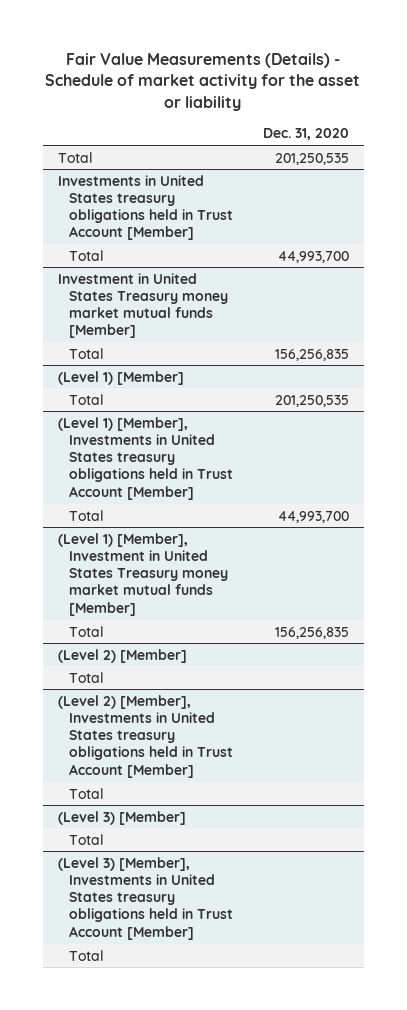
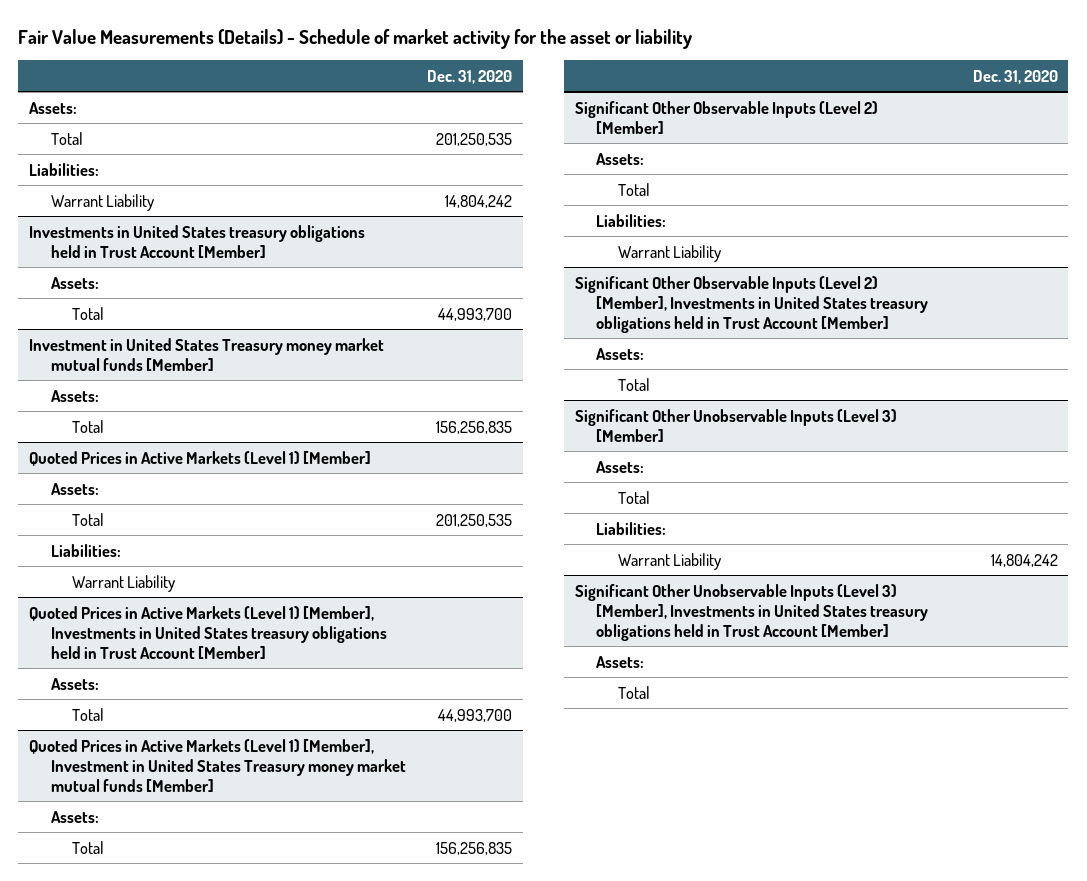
none -> [29,101,78,114] Assets:
none -> [29,162,100,176] Liabilities:
none -> [50,193,154,211] Warrant Liability
none -> [50,276,99,289] Assets:
none -> [50,389,99,402] Assets:
[58,370,185,385] (Level 1) [Member] -> [29,450,372,466] Quoted Prices in Active Markets (Level 1) [Member]
none -> [50,482,99,495] Assets:
none -> [50,543,121,557] Liabilities:
none -> [72,574,176,592] Warrant Liability
[58,416,234,500] (Level 1) [Member], Investments in United States treasury obligations held in Trust Account [Member] -> [29,605,387,659] Quoted Prices in Active Markets (Level 1) [Member], Investments in United States treasury obligations held in Trust Account [Member]
none -> [50,677,99,690] Assets:
[58,532,229,616] (Level 1) [Member], Investment in United States Treasury money market mutual funds [Member] -> [29,738,406,792] Quoted Prices in Active Markets (Level 1) [Member], Investment in United States Treasury money market mutual funds [Member]
none -> [50,810,99,823] Assets:
[58,648,188,663] (Level 2) [Member] -> [574,100,878,134] Significant Other Observable Inputs (Level 2) [Member]
none -> [596,152,645,165] Assets:
none -> [596,213,667,227] Liabilities:
none -> [617,244,721,262] Warrant Liability
[58,694,234,778] (Level 2) [Member], Investments in United States treasury obligations held in Trust Account [Member] -> [574,275,929,333] Significant Other Observable Inputs (Level 2) [Member], Investments in United States treasury obligations held in Trust Account [Member]
none -> [596,347,645,360] Assets:
[58,810,187,825] (Level 3) [Member] -> [574,408,897,442] Significant Other Unobservable Inputs (Level 3) [Member]
none -> [596,460,645,473] Assets:
none -> [596,521,667,535] Liabilities:
none -> [617,552,721,570] Warrant Liability
[58,856,234,940] (Level 3) [Member], Investments in United States treasury obligations held in Trust Account [Member] -> [574,583,929,641] Significant Other Unobservable Inputs (Level 3) [Member], Investments in United States treasury obligations held in Trust Account [Member]
none -> [596,655,645,668] Assets:

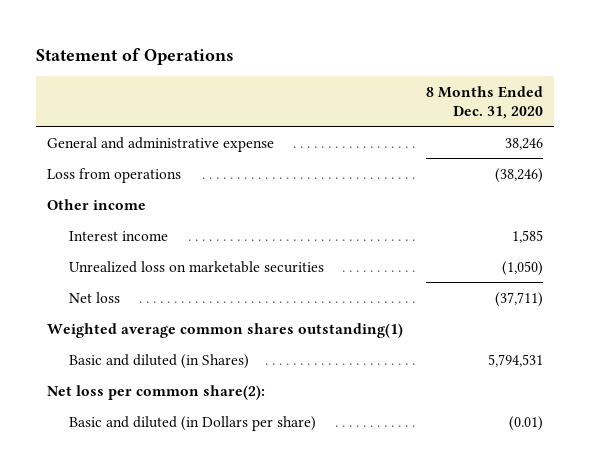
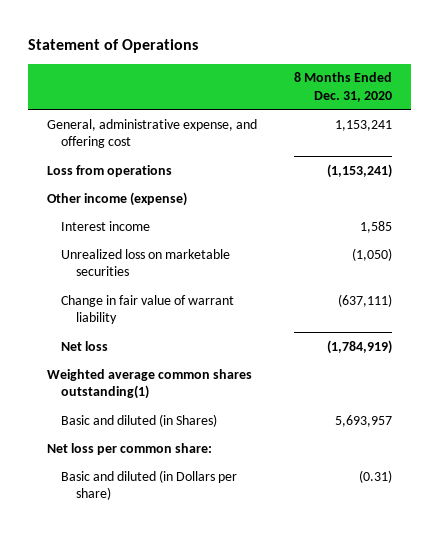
[47,136,275,152] General and administrative expense -> [46,118,257,149] General, administrative expense, and offering cost
[505,137,544,150] 38,246 -> [334,119,392,131] 1,153,241
[495,167,544,183] (38,246) -> [326,163,392,178] (1,153,241)
[47,198,147,210] Other income -> [46,191,187,206] Other income (expense)
none -> [61,294,235,325] Change in fair value of warrant liability
[495,291,544,307] (37,711) -> [326,339,392,354] (1,784,919)
[488,353,544,367] 5,794,531 -> [334,414,392,427] 5,693,957
[47,384,266,400] Net loss per common share(2): -> [46,442,212,455] Net loss per common share:
[509,415,544,431] (0.01) -> [358,469,392,483] (0.31)

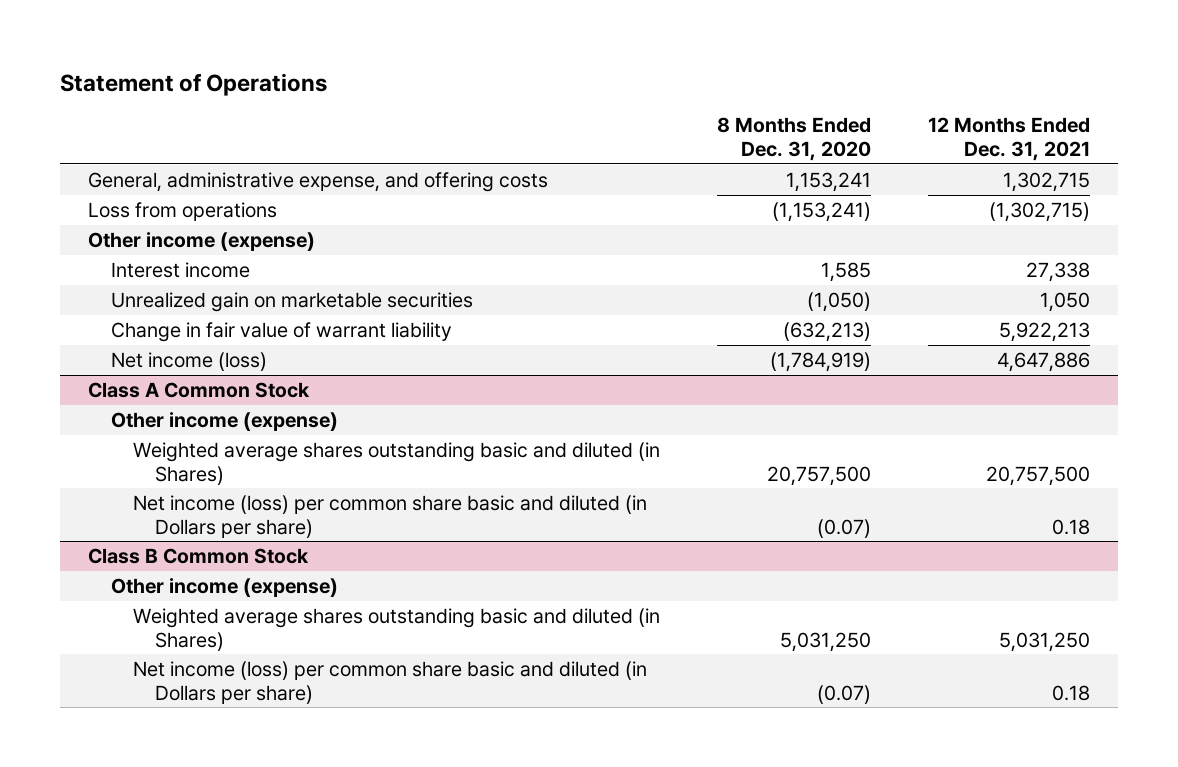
none -> [927,117,1090,162] 12 Months Ended Dec. 31, 2021
[46,118,257,149] General, administrative expense, and offering cost -> [88,171,549,192] General, administrative expense, and offering costs
[46,368,252,400] Weighted average common shares outstanding(1) -> none
[46,442,212,455] Net loss per common share: -> none
[61,248,231,277] Unrealized loss on marketable securities -> [110,291,473,312] Unrealized gain on marketable securities
[337,293,392,307] (637,111) -> [782,321,871,342] (632,213)
[61,340,109,351] Net loss -> [110,351,267,371] Net income (loss)
none -> [88,381,311,398] Class A Common Stock
none -> [110,411,338,431] Other income (expense)
[61,413,218,427] Basic and diluted (in Shares) -> [132,441,660,485] Weighted average shares outstanding basic and diluted (in Shares)
[334,414,392,427] 5,693,957 -> [766,465,871,486] 20,757,500
[61,469,238,501] Basic and diluted (in Dollars per share) -> [132,494,647,538] Net income (loss) per common share basic and diluted (in Dollars per share)
[358,469,392,483] (0.31) -> [816,518,871,538] (0.07)
none -> [88,547,310,564] Class B Common Stock
none -> [110,577,338,597] Other income (expense)
none -> [132,607,660,651] Weighted average shares outstanding basic and diluted (in Shares)
none -> [132,660,647,704] Net income (loss) per common share basic and diluted (in Dollars per share)

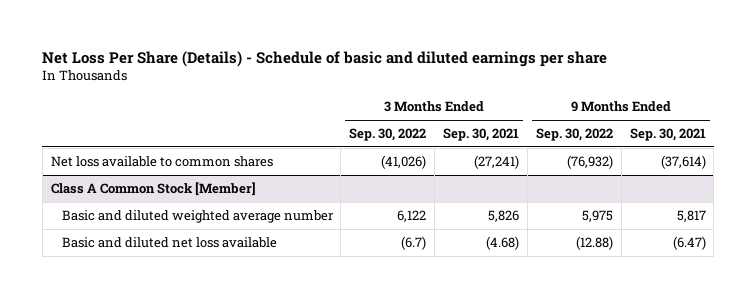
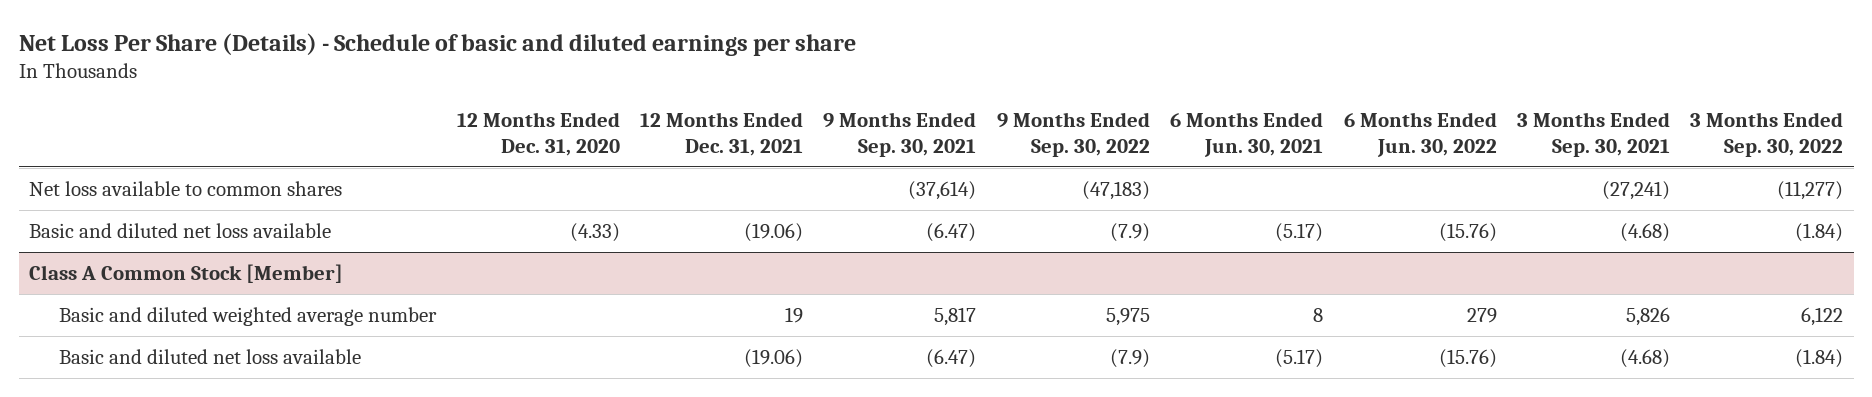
none -> [456,111,620,156] 12 Months Ended Dec. 31, 2020
none -> [639,111,803,156] 12 Months Ended Dec. 31, 2021
none -> [1170,111,1324,157] 6 Months Ended Jun. 30, 2021
none -> [1343,111,1497,157] 6 Months Ended Jun. 30, 2022
[381,155,427,170] (41,026) -> [1777,180,1844,200] (11,277)
[566,155,613,170] (76,932) -> [1081,180,1150,200] (47,183)
none -> [29,222,332,238] Basic and diluted net loss available
[401,236,427,251] (6.7) -> [1795,348,1844,368] (1.84)
[575,236,613,251] (12.88) -> [1109,348,1150,368] (7.9)

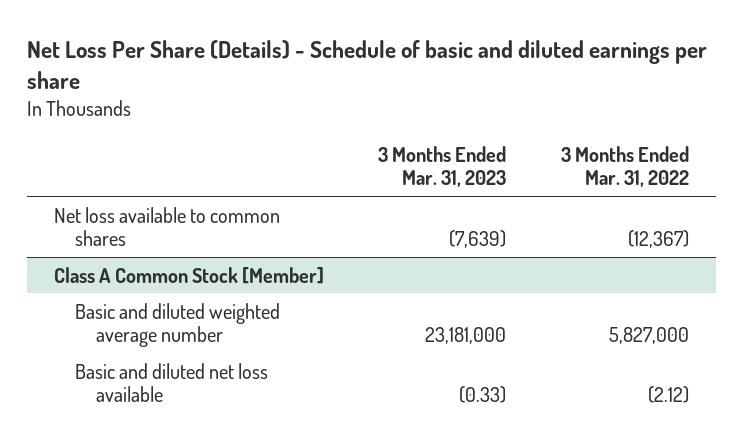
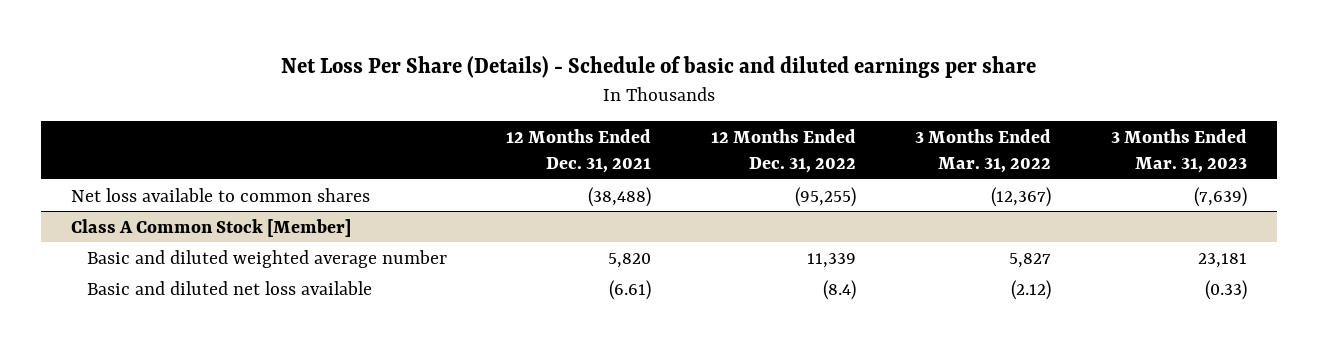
none -> [506,128,652,173] 12 Months Ended Dec. 31, 2021
none -> [710,128,856,173] 12 Months Ended Dec. 31, 2022
[425,326,507,344] 23,181,000 -> [1197,252,1247,268] 23,181
[608,326,689,344] 5,827,000 -> [1009,252,1052,268] 5,827

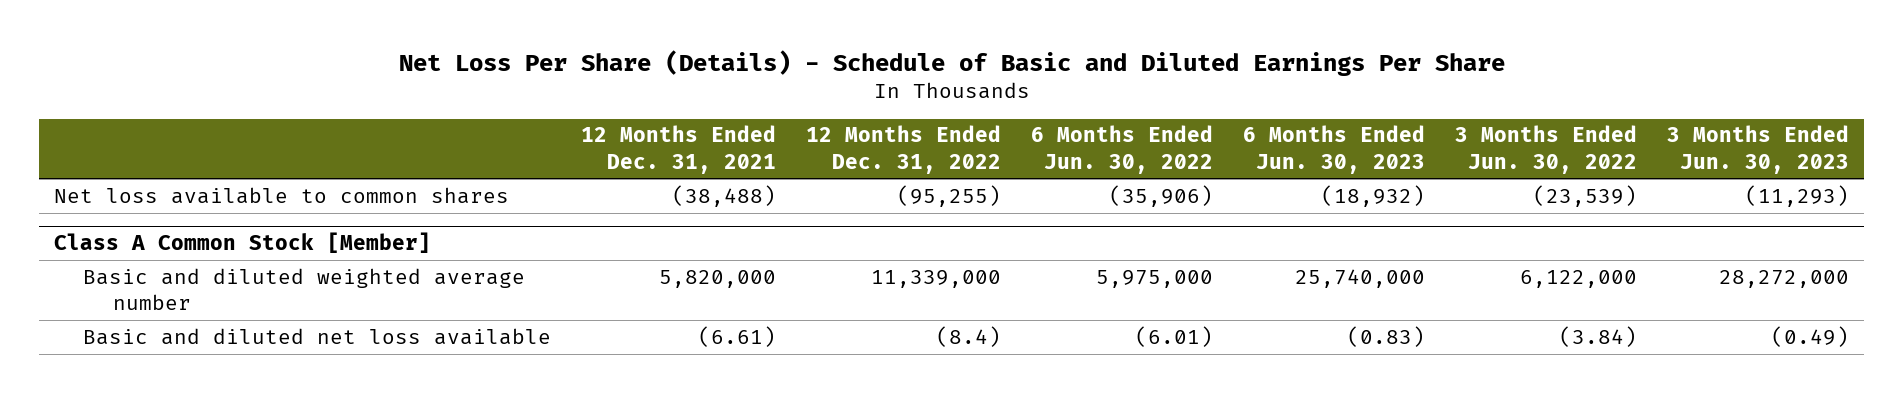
[281,56,1037,79] Net Loss Per Share (Details) - Schedule of basic and diluted earnings per share -> [398,49,1505,76] Net Loss Per Share (Details) - Schedule of Basic and Diluted Earnings Per Share
[915,128,1052,173] 3 Months Ended Mar. 31, 2022 -> none
[1110,128,1247,173] 3 Months Ended Mar. 31, 2023 -> none
none -> [1031,125,1214,174] 6 Months Ended Jun. 30, 2022
none -> [1243,125,1426,174] 6 Months Ended Jun. 30, 2023
none -> [1455,125,1638,174] 3 Months Ended Jun. 30, 2022
none -> [1667,125,1850,174] 3 Months Ended Jun. 30, 2023
[608,252,652,268] 5,820 -> [659,269,777,288] 5,820,000
[806,252,856,268] 11,339 -> [871,269,1002,288] 11,339,000

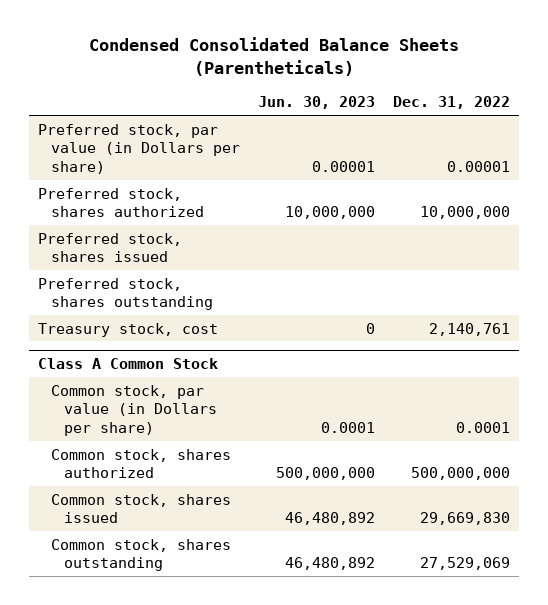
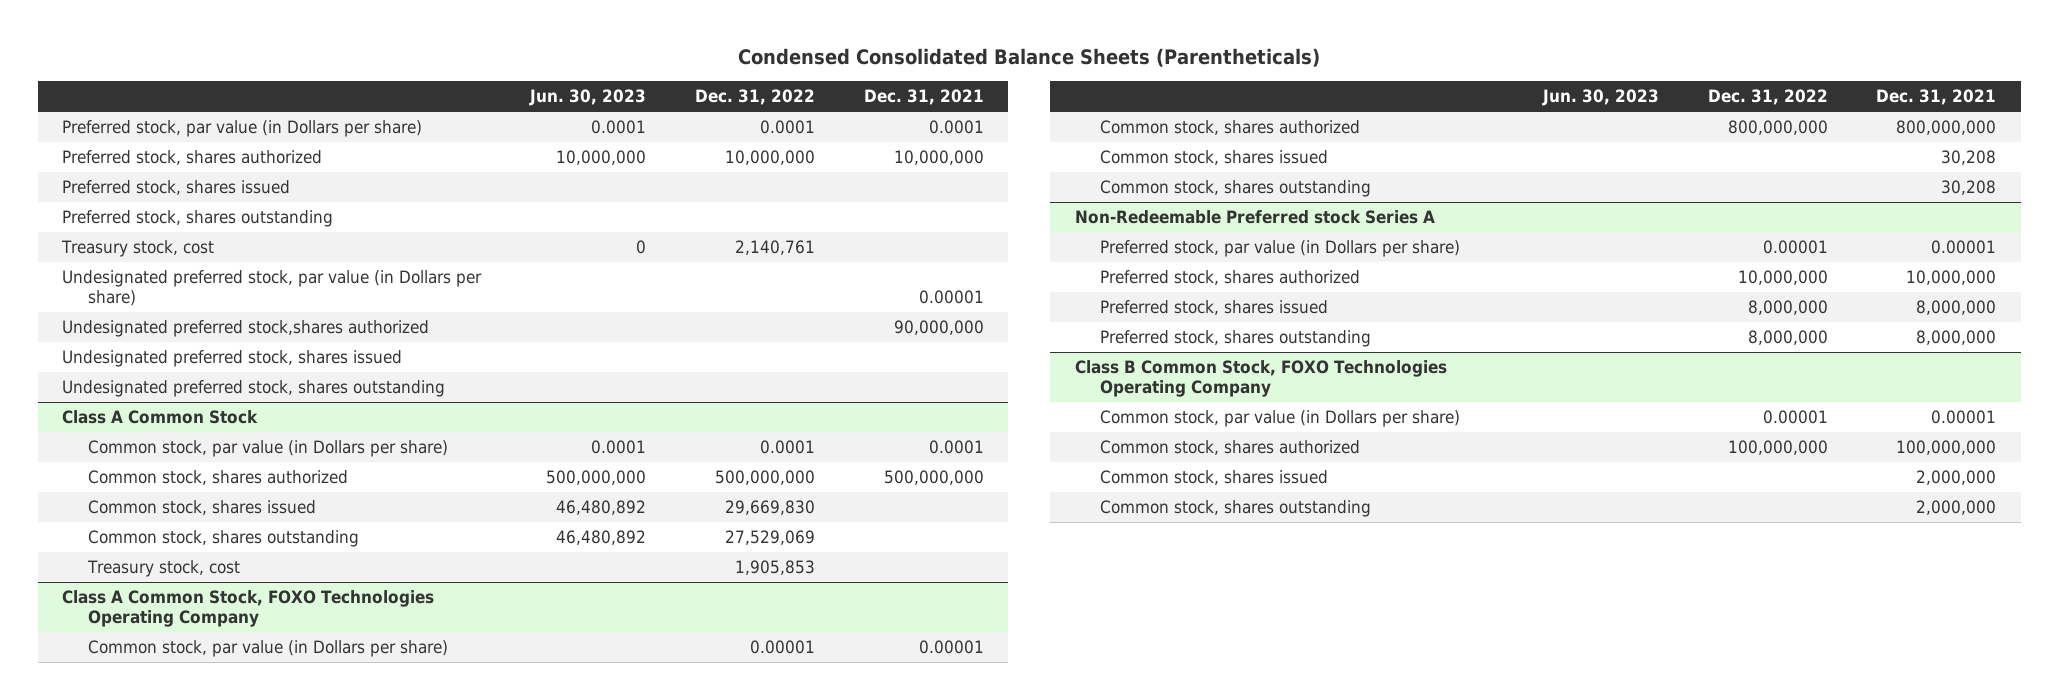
none -> [863,89,984,106] Dec. 31, 2021
[312,160,376,172] 0.00001 -> [591,120,647,135] 0.0001
[447,160,511,172] 0.00001 -> [760,120,816,135] 0.0001
none -> [62,270,483,307] Undesignated preferred stock, par value (in Dollars per share)
none -> [62,320,430,338] Undesignated preferred stock,shares authorized
none -> [62,350,403,368] Undesignated preferred stock, shares issued
none -> [62,380,446,398] Undesignated preferred stock, shares outstanding
none -> [86,560,240,578] Treasury stock, cost
none -> [62,590,435,628] Class A Common Stock, FOXO Technologies Operating Company
none -> [87,640,448,658] Common stock, par value (in Dollars per share)
none -> [1100,120,1361,136] Common stock, shares authorized
none -> [1100,150,1329,166] Common stock, shares issued
none -> [1100,180,1372,198] Common stock, shares outstanding
none -> [1074,210,1435,225] Non-Redeemable Preferred stock Series A
none -> [1100,240,1461,258] Preferred stock, par value (in Dollars per share)
none -> [1100,270,1361,286] Preferred stock, shares authorized
none -> [1100,300,1329,316] Preferred stock, shares issued
none -> [1100,330,1372,348] Preferred stock, shares outstanding
none -> [1074,360,1447,398] Class B Common Stock, FOXO Technologies Operating Company
none -> [1100,410,1461,428] Common stock, par value (in Dollars per share)
none -> [1100,440,1361,456] Common stock, shares authorized
none -> [1100,470,1329,486] Common stock, shares issued
none -> [1100,500,1372,518] Common stock, shares outstanding

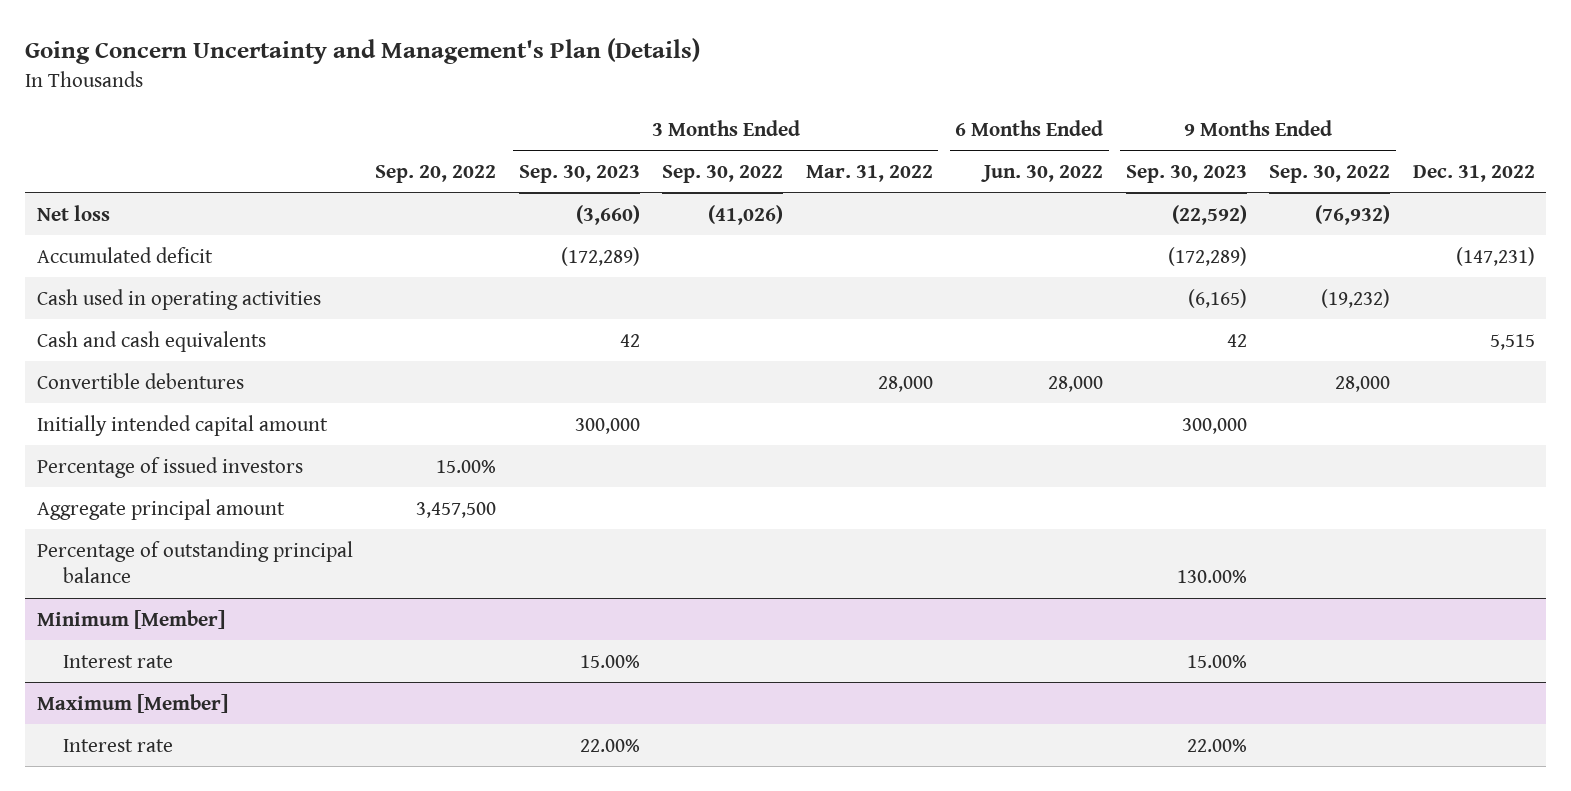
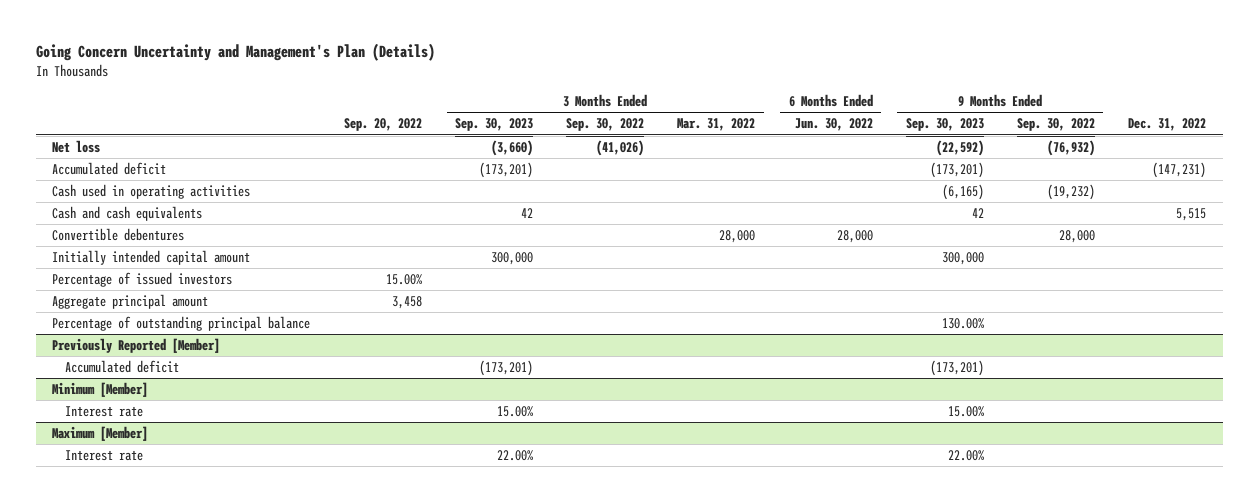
[560,246,640,266] (172,289) -> [478,162,533,179] (173,201)
[1167,246,1247,266] (172,289) -> [929,162,984,179] (173,201)
[416,501,497,518] 3,457,500 -> [391,296,422,310] 3,458
none -> [52,338,221,354] Previously Reported [Member]
none -> [65,360,180,374] Accumulated deficit

